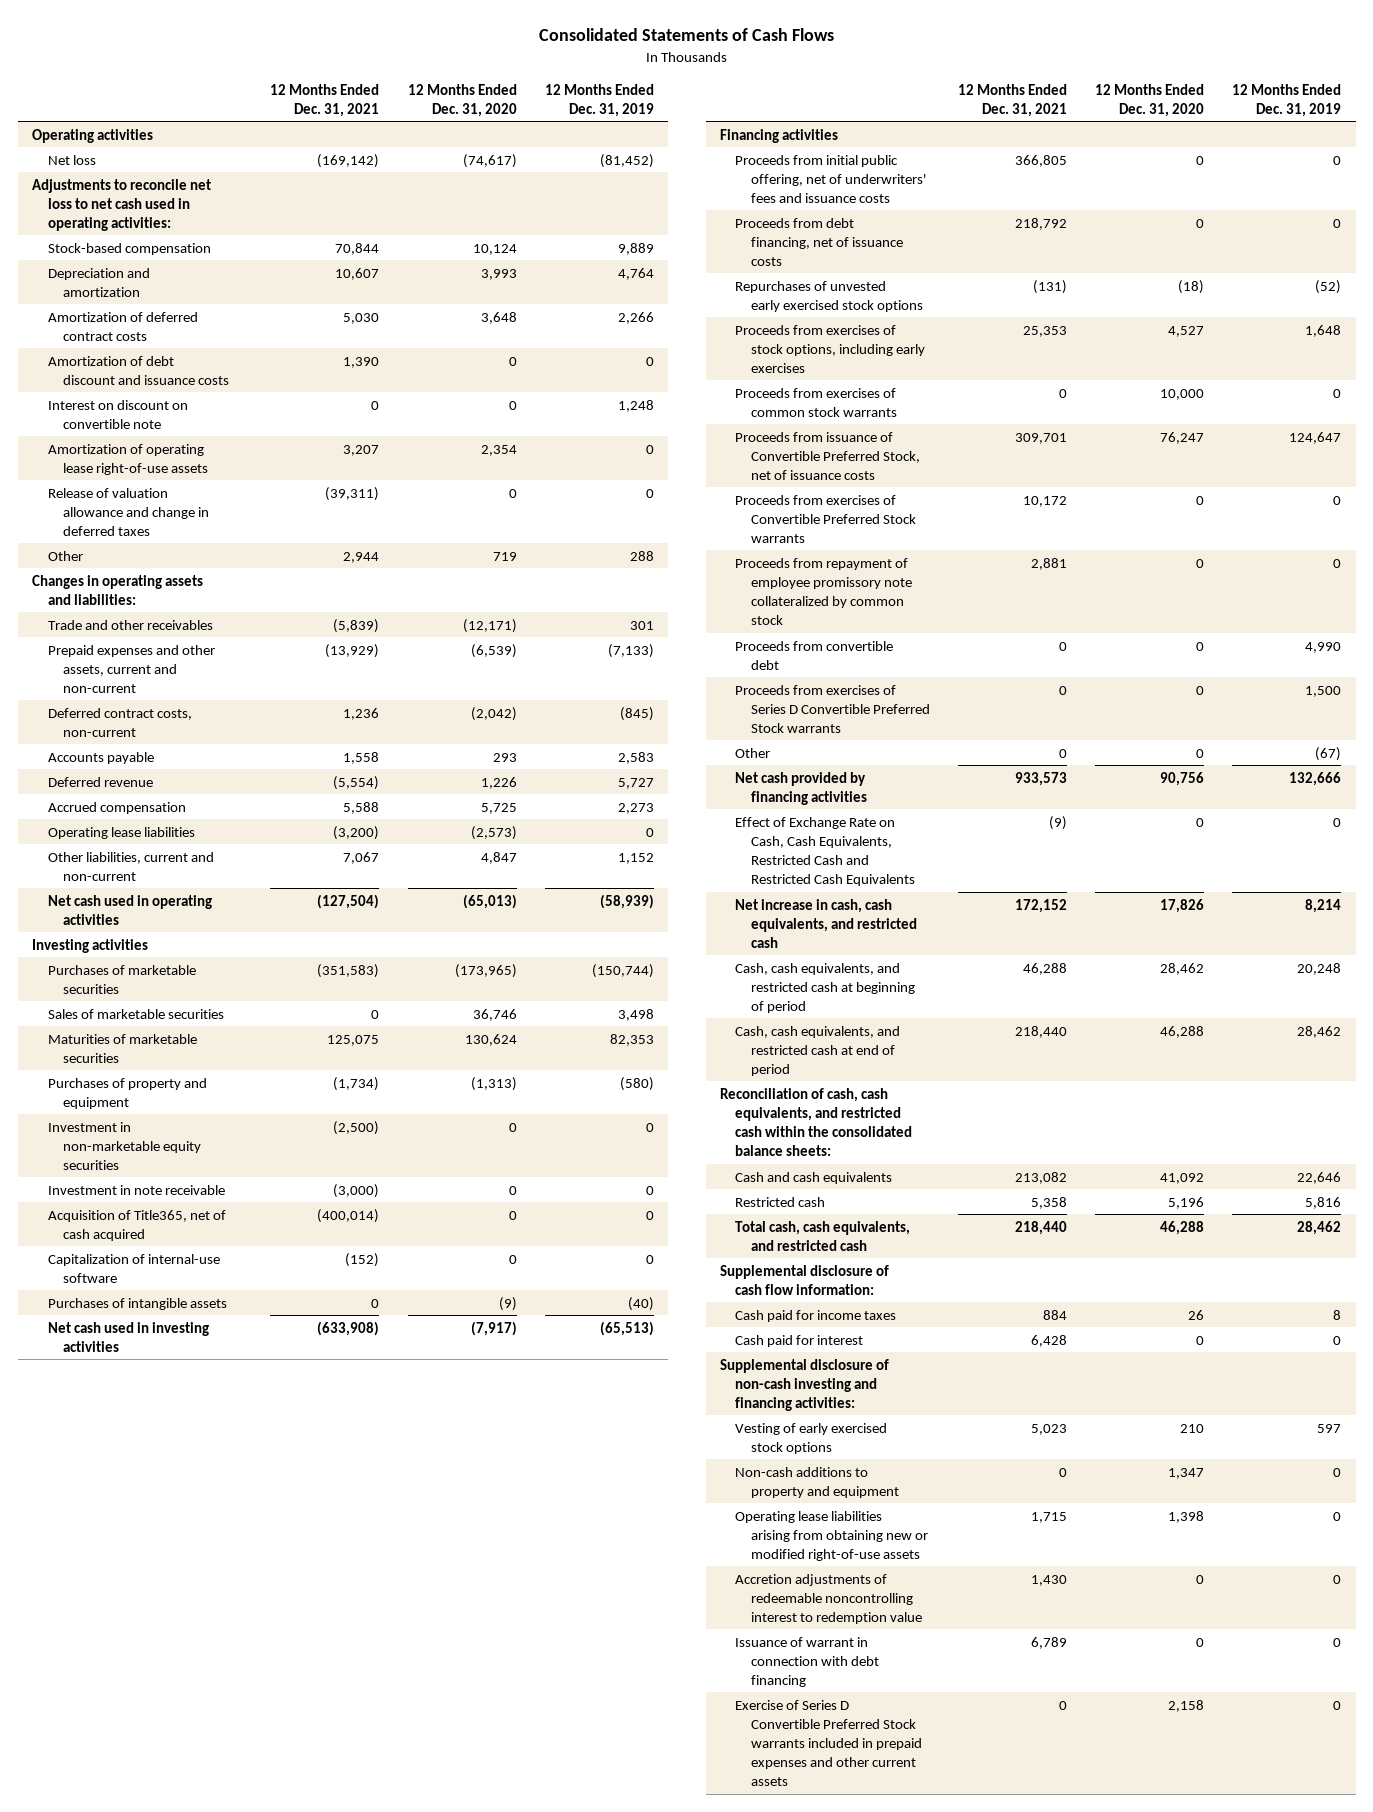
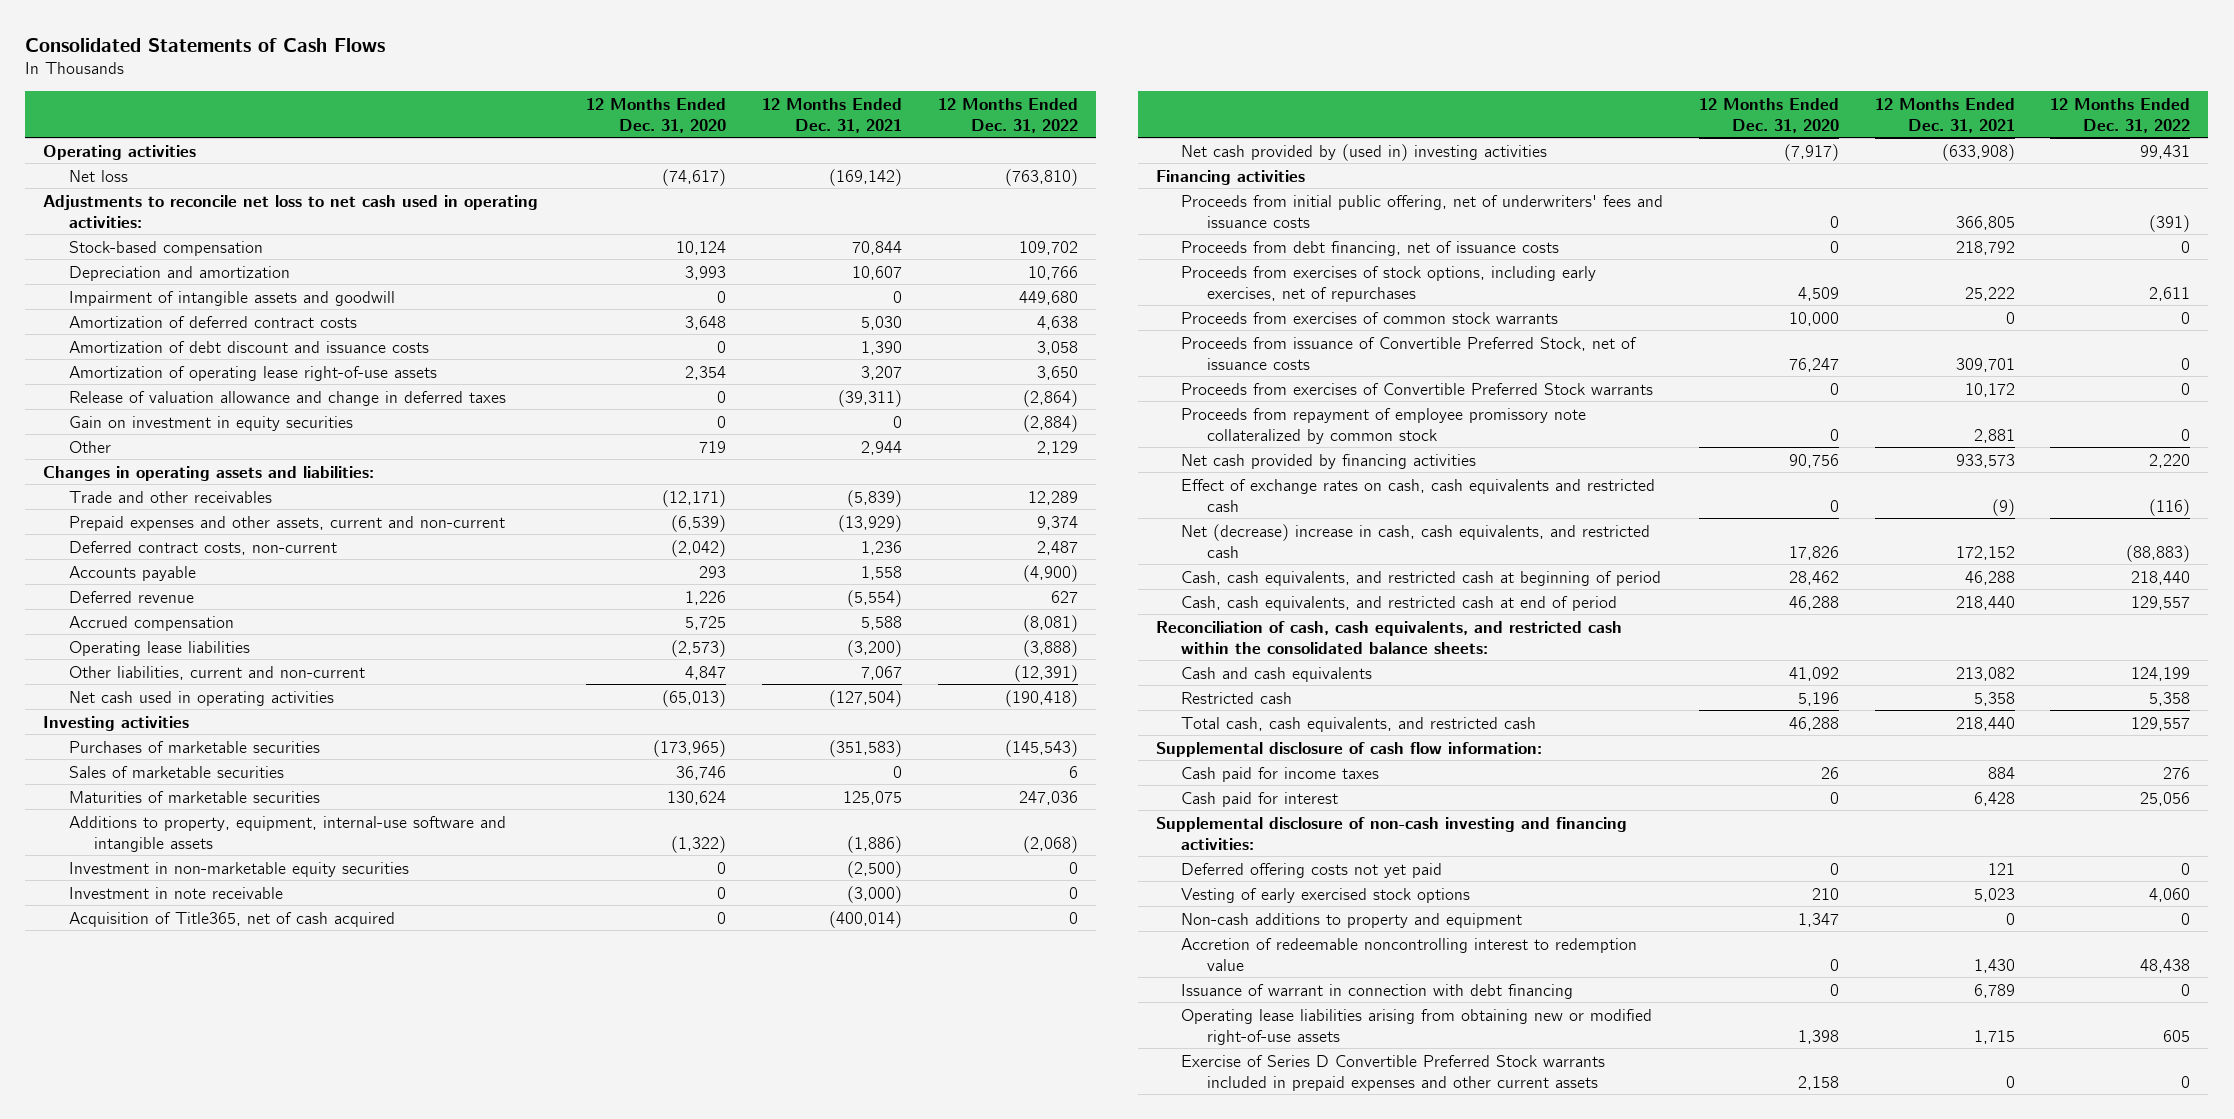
[544,83,654,117] 12 Months Ended Dec. 31, 2019 -> none
none -> [937,97,1078,133] 12 Months Ended Dec. 31, 2022
none -> [68,290,395,306] Impairment of intangible assets and goodwill
[47,399,188,429] Interest on discount on convertible note -> none
none -> [68,415,353,431] Gain on investment in equity securities
[47,1077,207,1109] Purchases of property and equipment -> none
none -> [68,815,506,852] Additions to property, equipment, internal-use software and intangible assets
[47,1253,220,1283] Capitalization of internal-use software -> none
[47,1297,227,1310] Purchases of intangible assets -> none
[47,1321,209,1352] Net cash used in investing activities -> [1181,143,1548,161] Net cash provided by (used in) investing activities
[735,280,924,312] Repurchases of unvested early exercised stock options -> none
[735,324,926,373] Proceeds from exercises of stock options, including early exercises -> [1181,265,1597,302] Proceeds from exercises of stock options, including early exercises, net of repurchases
[1023,325,1068,337] 25,353 -> [1964,286,2015,301] 25,222
[1168,325,1205,337] 4,527 -> [1798,286,1840,301] 4,509
[735,640,894,670] Proceeds from convertible debt -> none
[735,684,931,733] Proceeds from exercises of Series D Convertible Preferred Stock warrants -> none
[735,747,771,758] Other -> none
[735,816,916,886] Effect of Exchange Rate on Cash, Cash Equivalents, Restricted Cash and Restricted Cash Equivalents -> [1181,478,1656,512] Effect of exchange rates on cash, cash equivalents and restricted cash
[735,898,918,948] Net increase in cash, cash equivalents, and restricted cash -> [1181,523,1651,558] Net (decrease) increase in cash, cash equivalents, and restricted cash
none -> [1181,862,1443,878] Deferred offering costs not yet paid
[735,1573,923,1624] Accretion adjustments of redeemable noncontrolling interest to redemption value -> [1181,937,1638,971] Accretion of redeemable noncontrolling interest to redemption value
[735,1510,929,1561] Operating lease liabilities arising from obtaining new or modified right-of-use assets -> [1181,1008,1653,1045] Operating lease liabilities arising from obtaining new or modified right-of-use assets

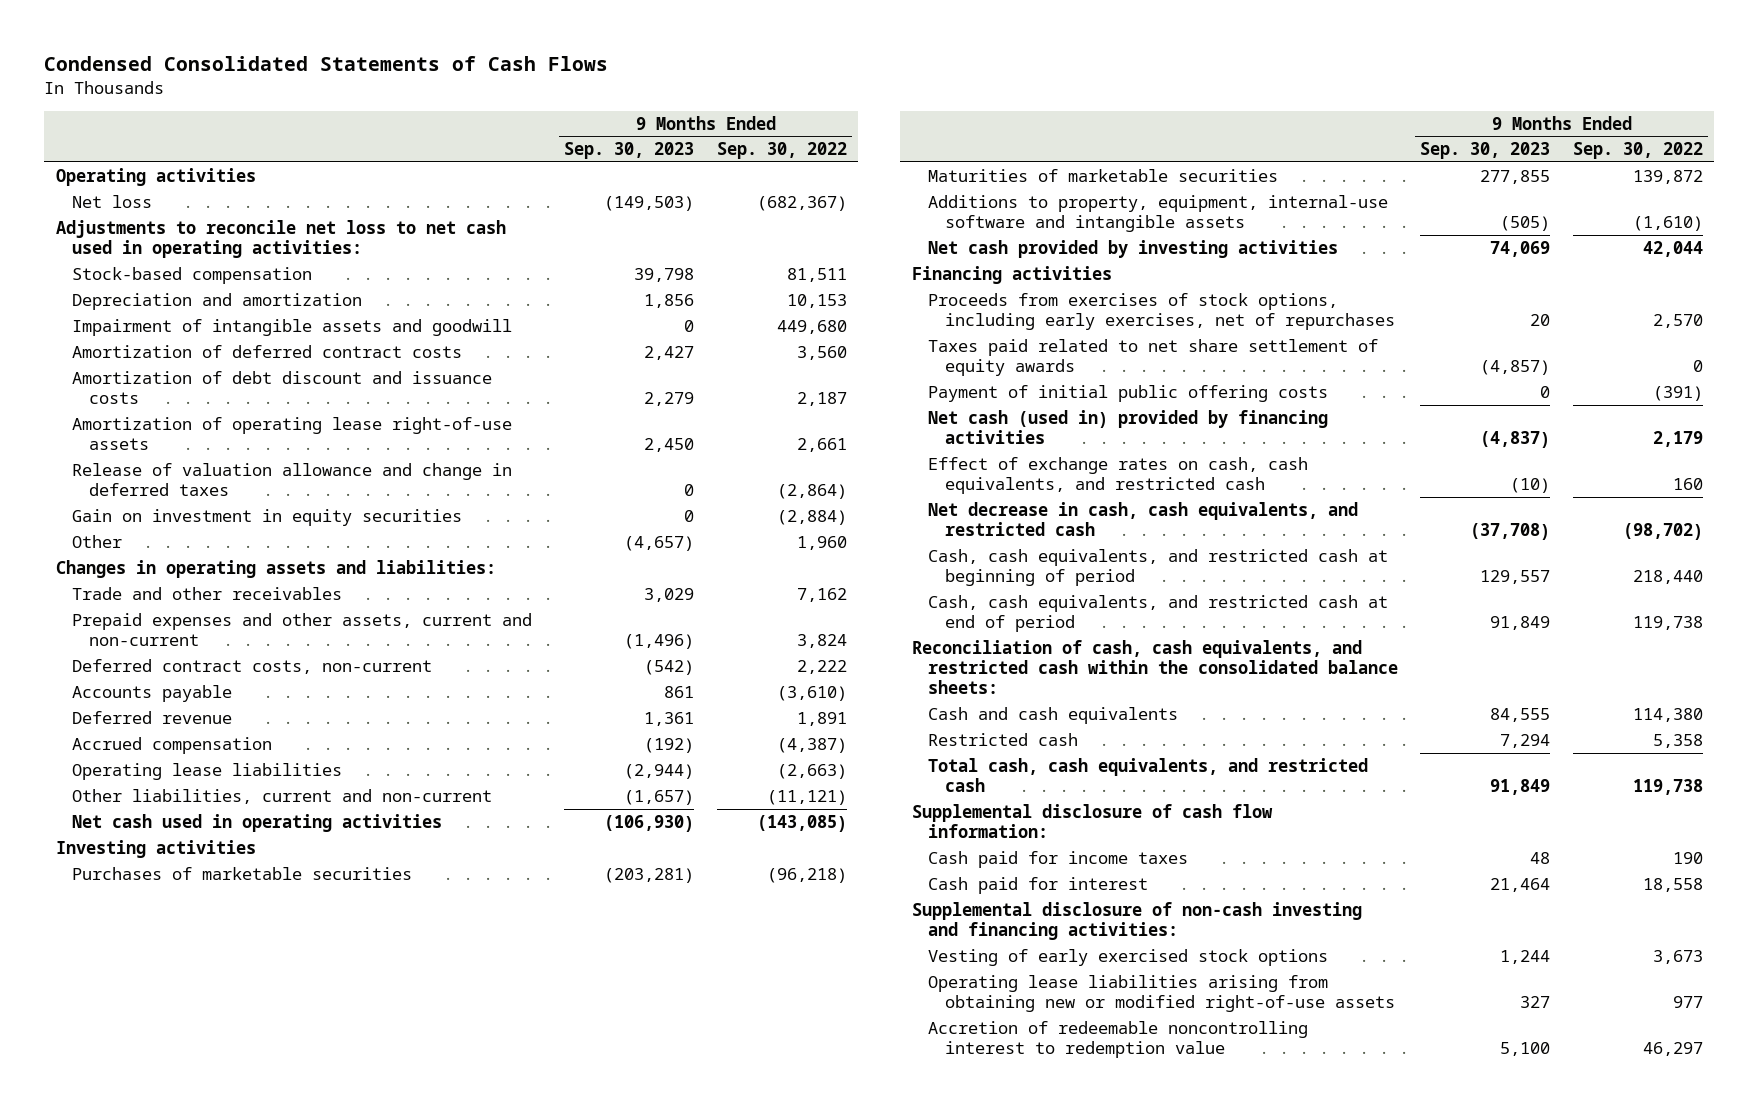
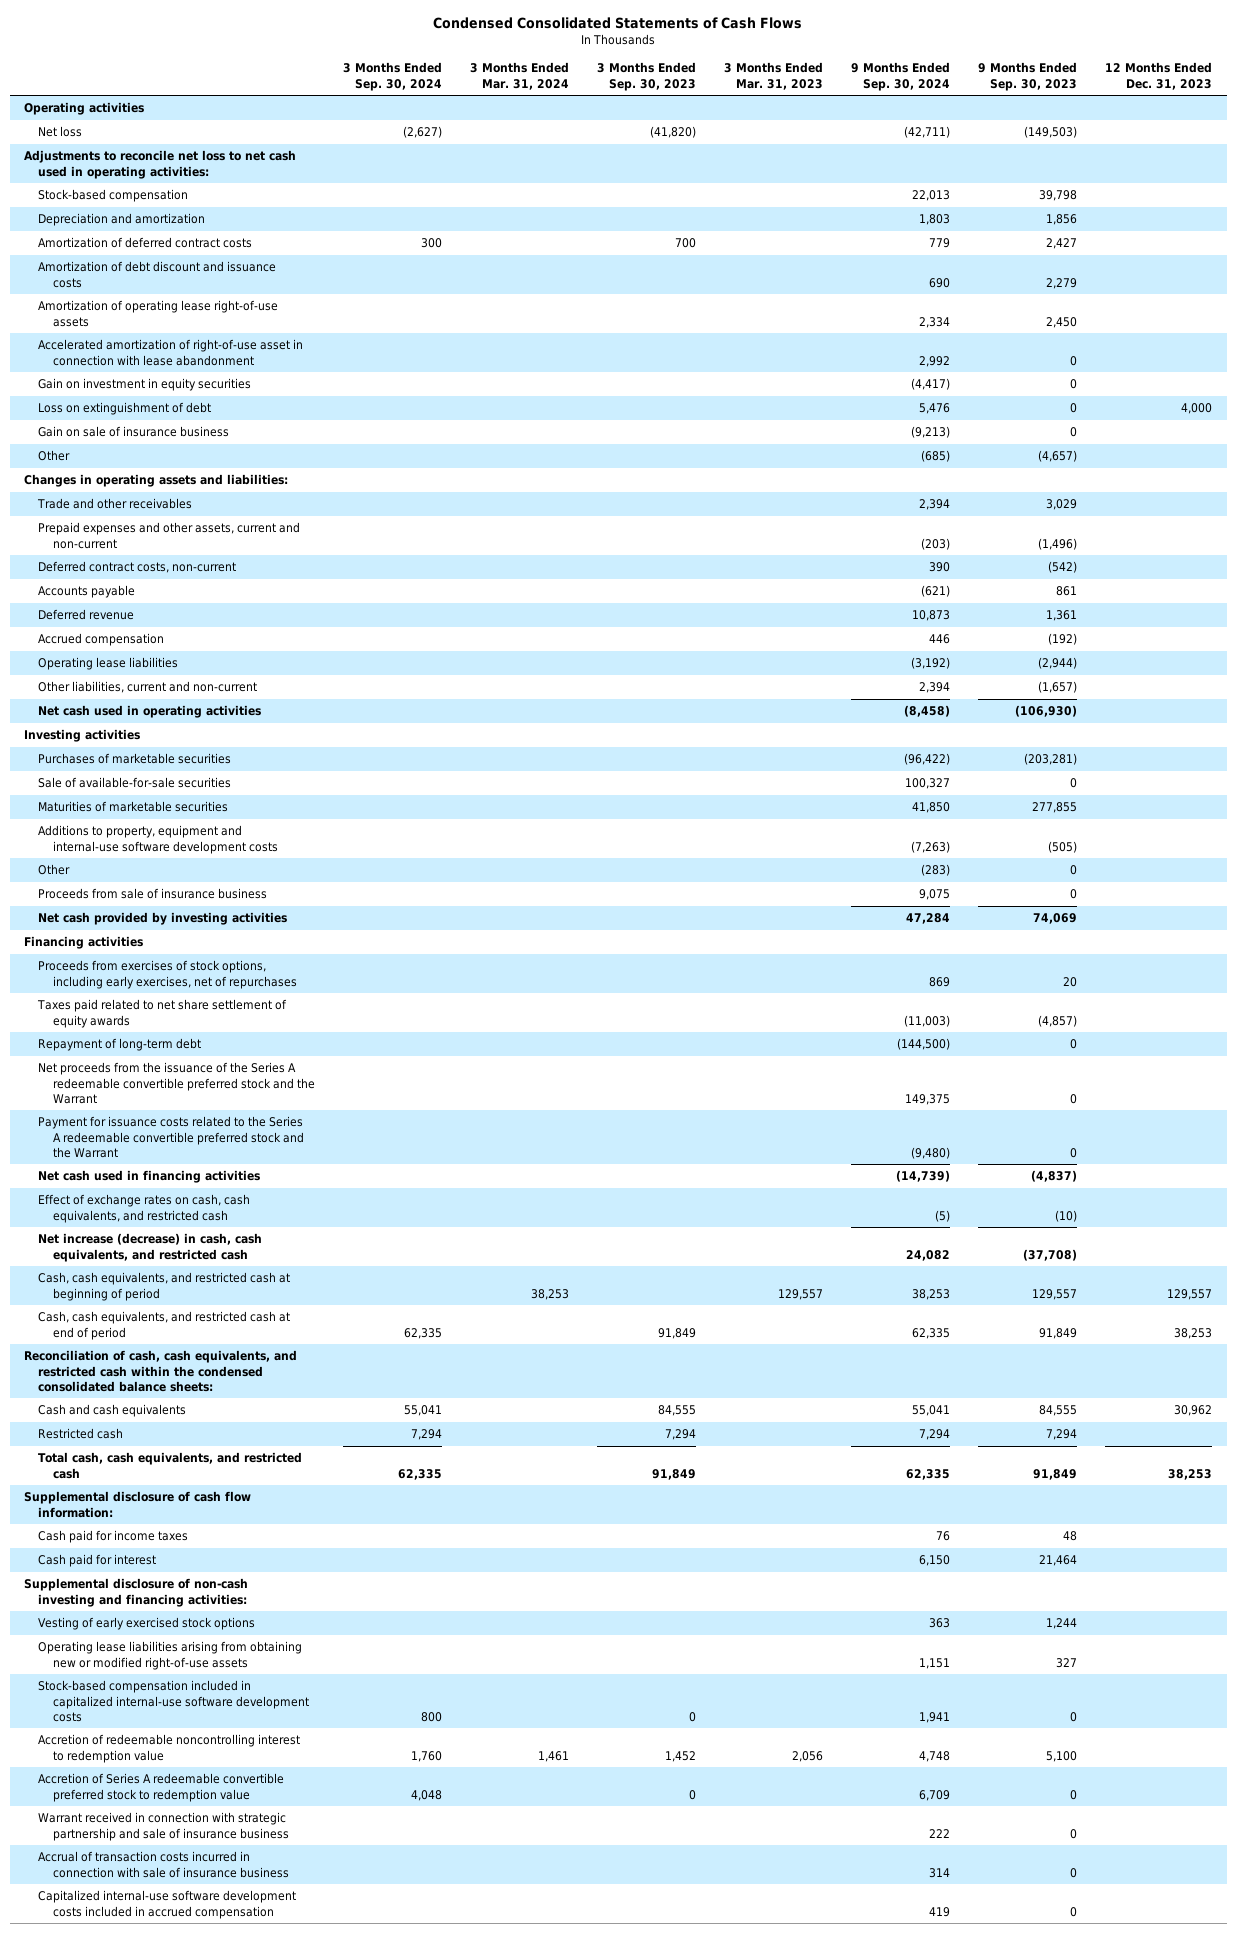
[716,142,847,160] Sep. 30, 2022 -> none
none -> [342,62,442,91] 3 Months Ended Sep. 30, 2024
none -> [469,62,569,90] 3 Months Ended Mar. 31, 2024
none -> [596,62,696,91] 3 Months Ended Sep. 30, 2023
none -> [724,62,824,90] 3 Months Ended Mar. 31, 2023
none -> [851,62,951,91] 9 Months Ended Sep. 30, 2024
none -> [1105,62,1213,90] 12 Months Ended Dec. 31, 2023
[72,318,513,336] Impairment of intangible assets and goodwill -> none
[72,462,513,497] Release of valuation allowance and change in deferred taxes -> none
none -> [38,339,304,366] Accelerated amortization of right-of-use asset in connection with lease abandonment
none -> [38,402,212,416] Loss on extinguishment of debt
none -> [38,426,230,438] Gain on sale of insurance business
none -> [38,777,232,789] Sale of available-for-sale securities
[928,194,1389,233] Additions to property, equipment, internal-use software and intangible assets -> [38,825,278,854] Additions to property, equipment and internal-use software development costs
none -> [38,864,71,876] Other
none -> [38,888,268,900] Proceeds from sale of insurance business
none -> [38,1038,202,1052] Repayment of long-term debt
none -> [38,1062,315,1105] Net proceeds from the issuance of the Series A redeemable convertible preferred stock and the Warrant
[928,384,1329,402] Payment of initial public offering costs -> [38,1116,304,1159] Payment for issuance costs related to the Series A redeemable convertible preferred stock and the Warrant
[928,409,1329,445] Net cash (used in) provided by financing activities -> [38,1170,261,1184] Net cash used in financing activities
[928,501,1359,537] Net decrease in cash, cash equivalents, and restricted cash -> [38,1233,263,1262] Net increase (decrease) in cash, cash equivalents, and restricted cash
[911,639,1399,695] Reconciliation of cash, cash equivalents, and restricted cash within the consolidated balance sheets: -> [23,1350,297,1393] Reconciliation of cash, cash equivalents, and restricted cash within the condensed consolidated balance sheets:
none -> [38,1680,309,1723] Stock-based compensation included in capitalized internal-use software development costs
none -> [38,1773,285,1802] Accretion of Series A redeemable convertible preferred stock to redemption value
none -> [38,1812,289,1841] Warrant received in connection with strategic partnership and sale of insurance business
none -> [38,1851,289,1878] Accrual of transaction costs incurred in connection with sale of insurance business
none -> [38,1890,297,1919] Capitalized internal-use software development costs included in accrued compensation

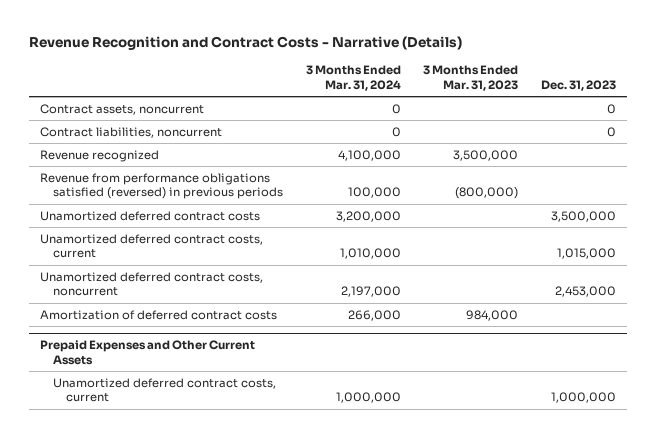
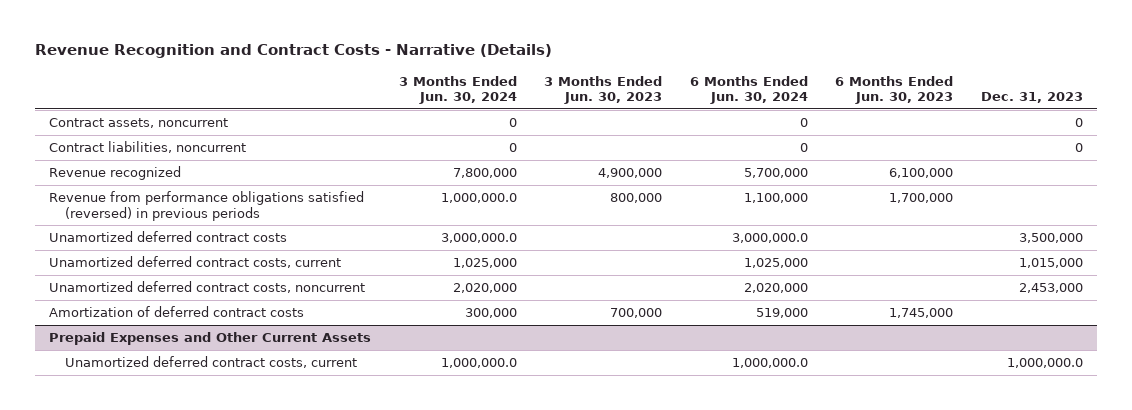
[305,65,401,92] 3 Months Ended Mar. 31, 2024 -> none
[423,65,519,92] 3 Months Ended Mar. 31, 2023 -> none
none -> [398,75,517,104] 3 Months Ended Jun. 30, 2024
none -> [544,75,663,104] 3 Months Ended Jun. 30, 2023
none -> [689,75,808,104] 6 Months Ended Jun. 30, 2024
none -> [835,75,954,104] 6 Months Ended Jun. 30, 2023
[550,392,616,404] 1,000,000 -> [1006,358,1083,369] 1,000,000.0

